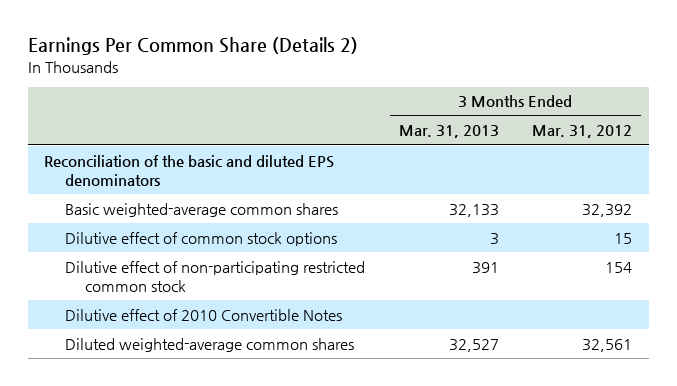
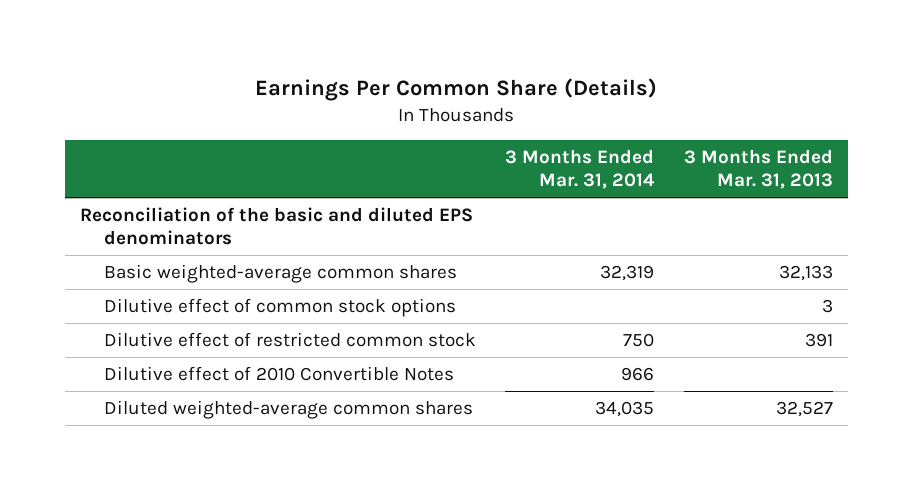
[27,37,358,56] Earnings Per Common Share (Details 2) -> [255,77,658,101] Earnings Per Common Share (Details)
[532,125,633,139] Mar. 31, 2012 -> none
none -> [505,149,656,190] 3 Months Ended Mar. 31, 2014
[64,260,365,292] Dilutive effect of non-participating restricted common stock -> [103,332,476,348] Dilutive effect of restricted common stock

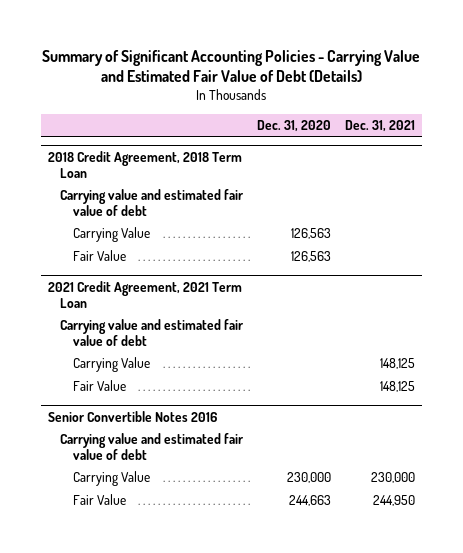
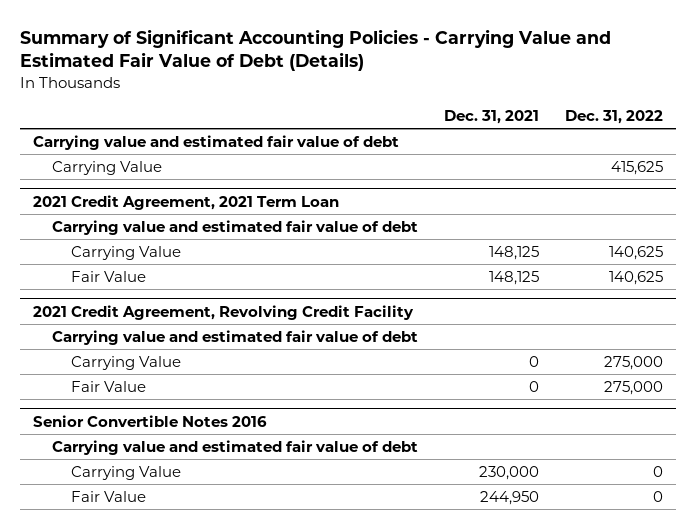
[257,120,332,133] Dec. 31, 2020 -> none
none -> [565,110,664,125] Dec. 31, 2022
[47,150,242,178] 2018 Credit Agreement, 2018 Term Loan -> none
[72,250,126,262] Fair Value -> none
none -> [32,304,414,320] 2021 Credit Agreement, Revolving Credit Facility
none -> [51,330,418,346] Carrying value and estimated fair value of debt
none -> [71,356,182,371] Carrying Value
none -> [71,381,147,393] Fair Value

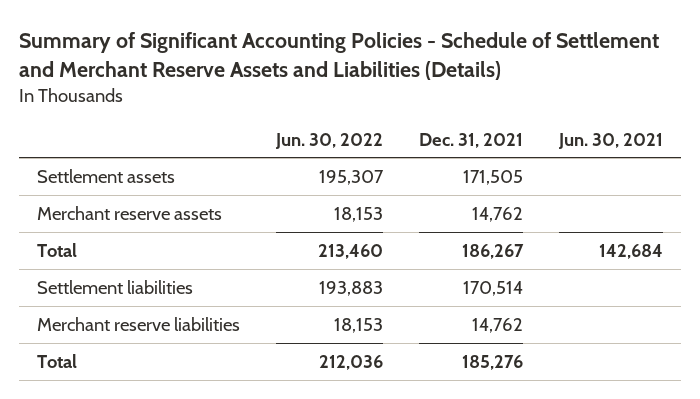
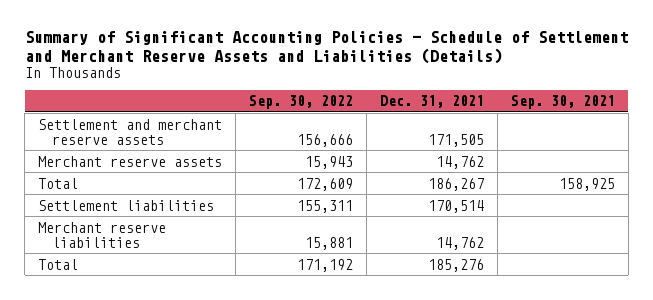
[274,132,383,149] Jun. 30, 2022 -> none
[557,132,663,149] Jun. 30, 2021 -> none
none -> [249,95,354,110] Sep. 30, 2022
none -> [510,95,615,110] Sep. 30, 2021
[36,168,175,183] Settlement assets -> [38,118,223,145] Settlement and merchant reserve assets

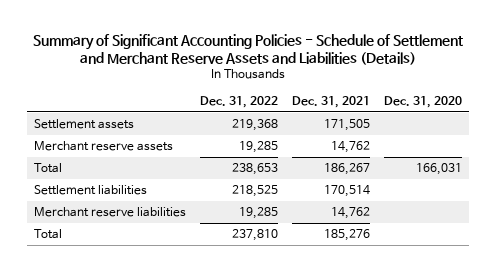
[249,95,354,110] Sep. 30, 2022 -> none
[510,95,615,110] Sep. 30, 2021 -> none
none -> [199,95,278,108] Dec. 31, 2022
none -> [384,95,463,108] Dec. 31, 2020
[38,118,223,145] Settlement and merchant reserve assets -> [33,119,134,130] Settlement assets

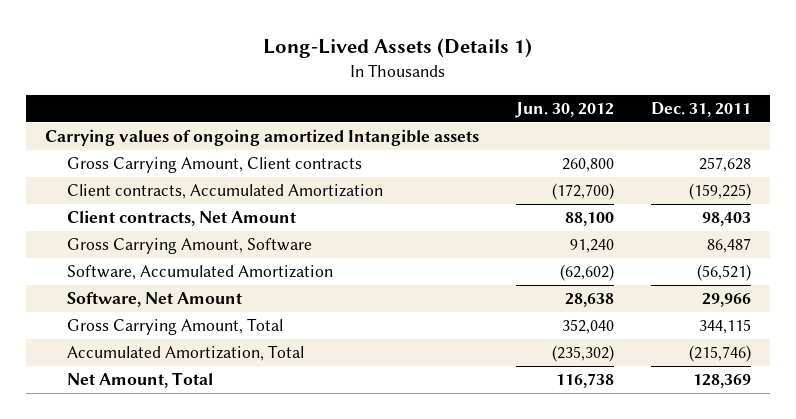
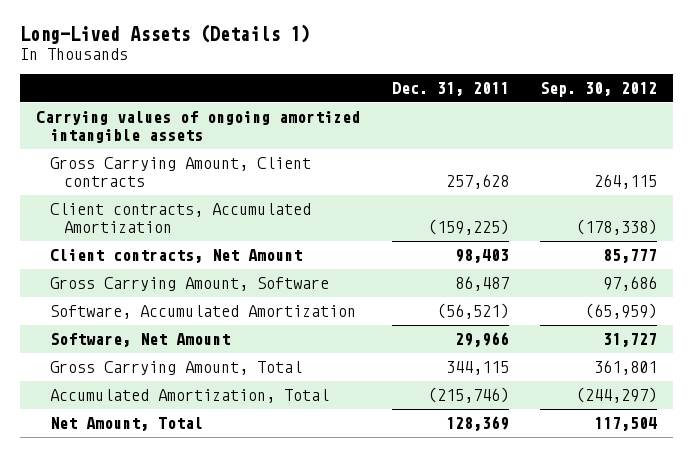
[514,102,614,119] Jun. 30, 2012 -> none
none -> [540,81,658,97] Sep. 30, 2012
[44,129,479,147] Carrying values of ongoing amortized Intangible assets -> [36,111,361,143] Carrying values of ongoing amortized intangible assets

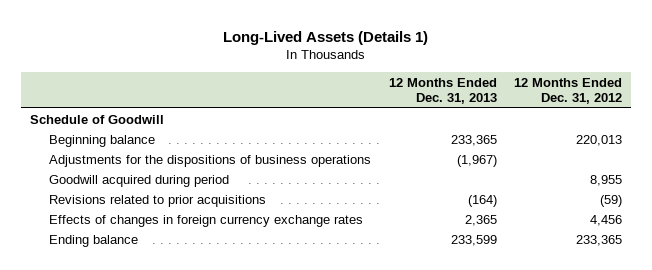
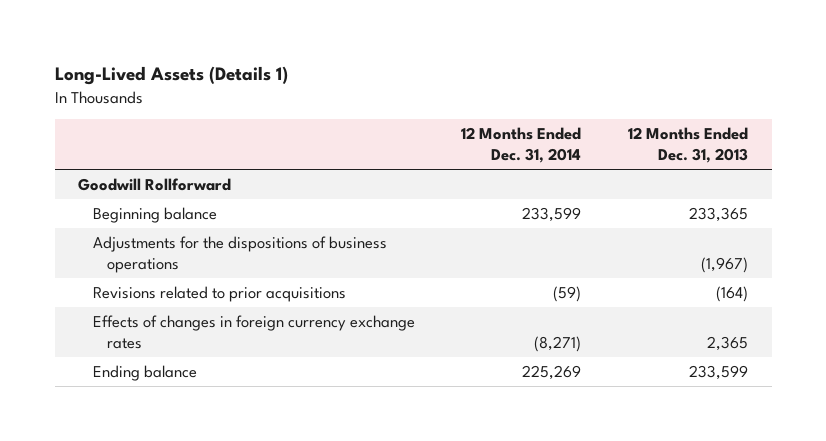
[514,78,623,105] 12 Months Ended Dec. 31, 2012 -> none
none -> [461,127,582,163] 12 Months Ended Dec. 31, 2014
[30,114,165,124] Schedule of Goodwill -> [78,178,232,192] Goodwill Rollforward
[49,174,230,187] Goodwill acquired during period -> none

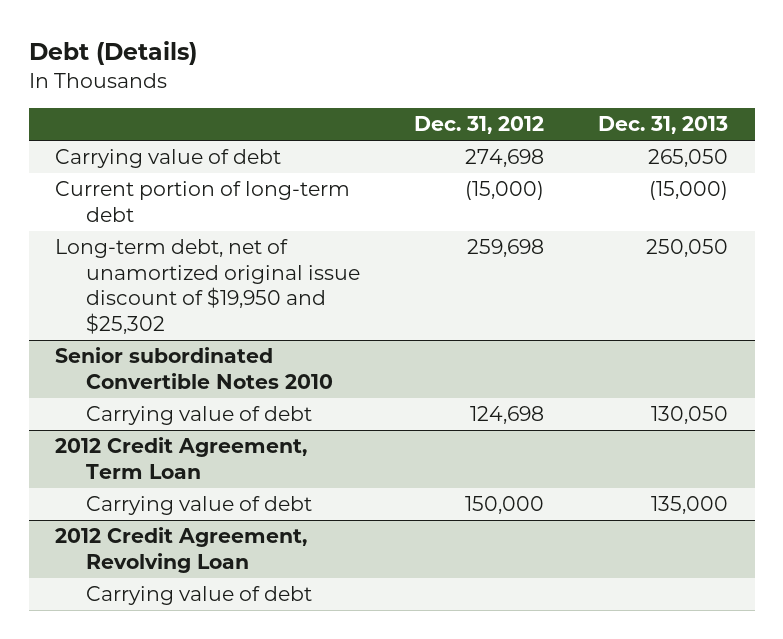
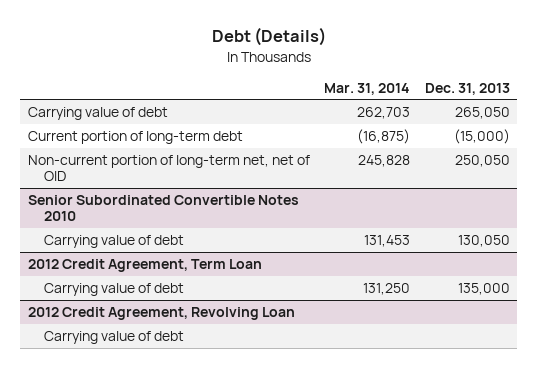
[414,116,545,135] Dec. 31, 2012 -> none
none -> [324,82,411,95] Mar. 31, 2014
[55,239,361,334] Long-term debt, net of unamortized original issue discount of $19,950 and $25,302 -> [27,155,310,182] Non-current portion of long-term net, net of OID
[55,347,334,389] Senior subordinated Convertible Notes 2010 -> [27,195,299,222] Senior Subordinated Convertible Notes 2010

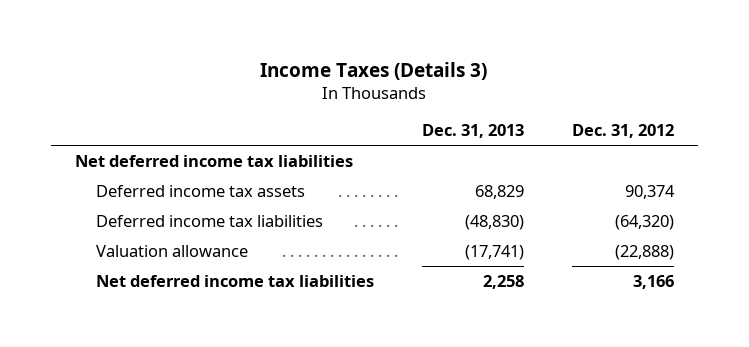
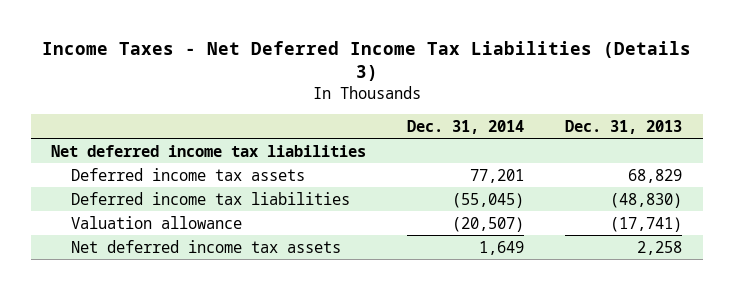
[260,61,488,80] Income Taxes (Details 3) -> [41,40,691,82] Income Taxes - Net Deferred Income Tax Liabilities (Details 3)
[571,124,674,139] Dec. 31, 2012 -> none
none -> [407,119,525,134] Dec. 31, 2014
[95,274,374,287] Net deferred income tax liabilities -> [71,239,342,253] Net deferred income tax assets

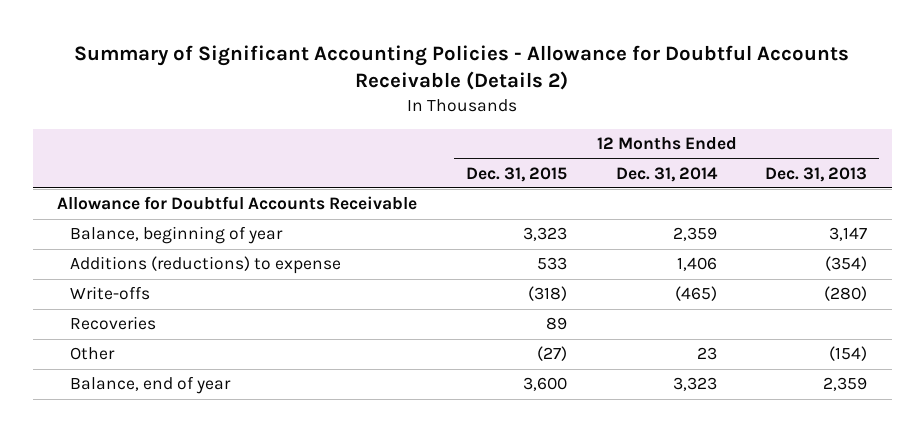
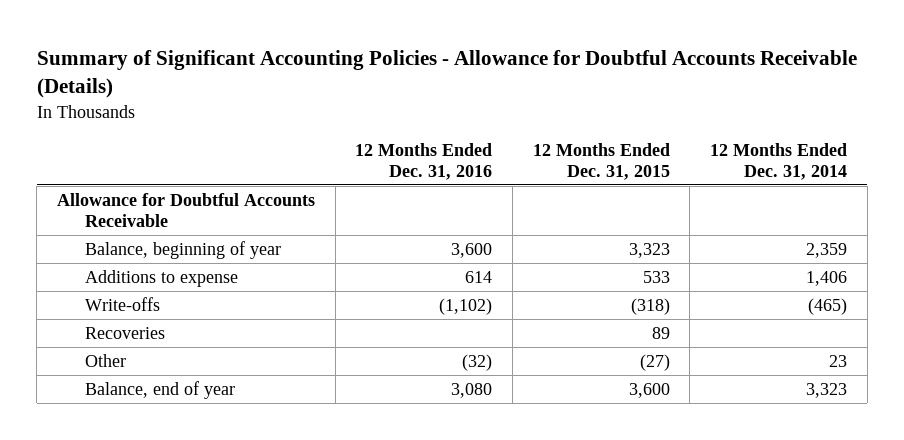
[74,45,850,91] Summary of Significant Accounting Policies - Allowance for Doubtful Accounts Receivable (Details 2) -> [36,50,857,99] Summary of Significant Accounting Policies - Allowance for Doubtful Accounts Receivable (Details)
[765,166,868,182] Dec. 31, 2013 -> none
none -> [355,142,493,181] 12 Months Ended Dec. 31, 2016
[69,256,341,275] Additions (reductions) to expense -> [84,269,238,287] Additions to expense

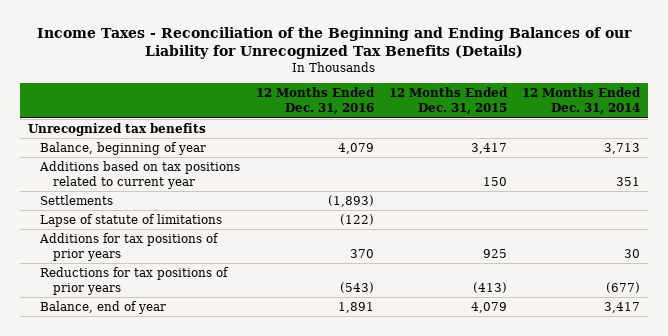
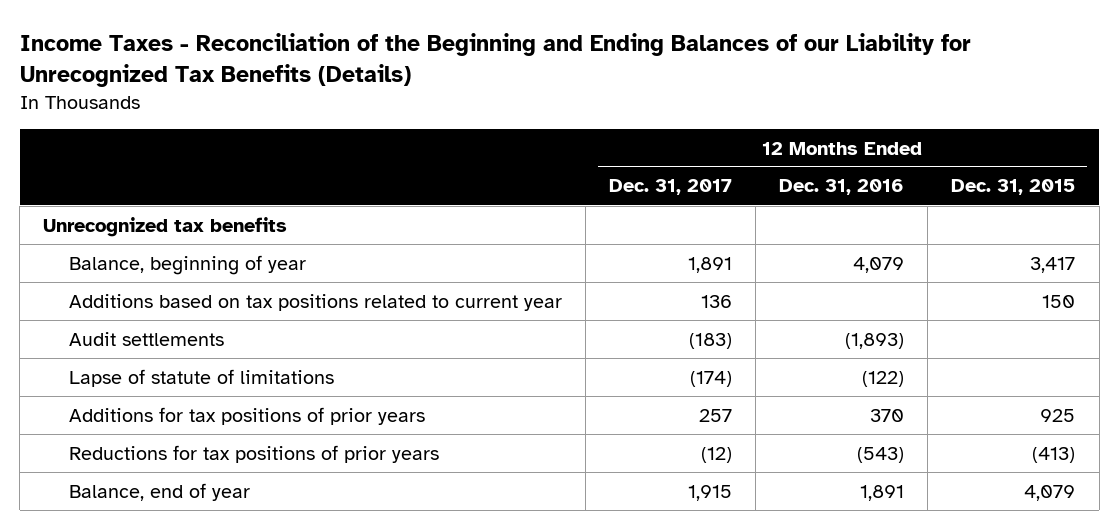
[522,87,642,115] 12 Months Ended Dec. 31, 2014 -> none
none -> [609,179,733,196] Dec. 31, 2017
[40,194,114,205] Settlements -> [69,331,225,346] Audit settlements

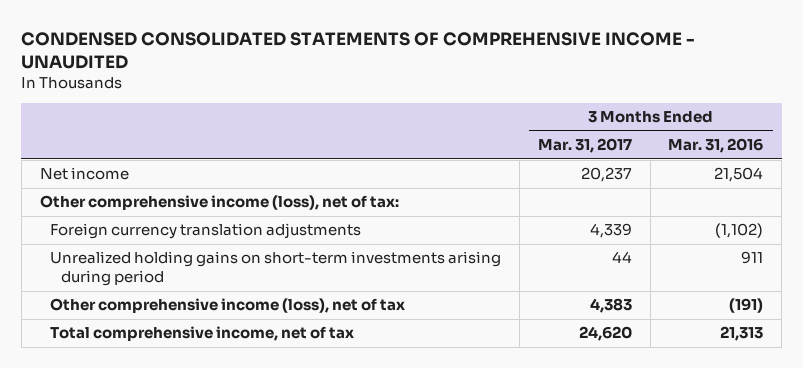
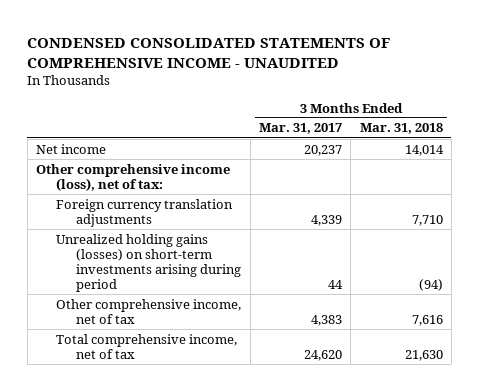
[668,138,764,154] Mar. 31, 2016 -> none
none -> [359,123,443,135] Mar. 31, 2018
[50,251,502,287] Unrealized holding gains on short-term investments arising during period -> [56,233,242,293] Unrealized holding gains (losses) on short-term investments arising during period
[50,298,406,314] Other comprehensive income (loss), net of tax -> [56,298,242,324] Other comprehensive income, net of tax

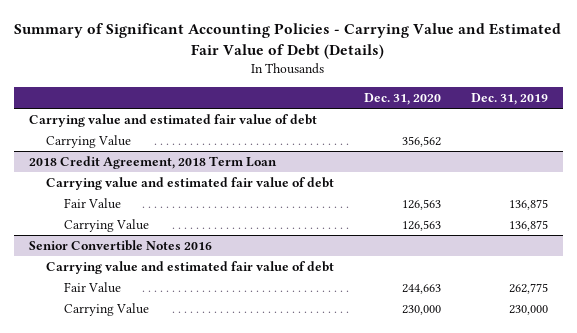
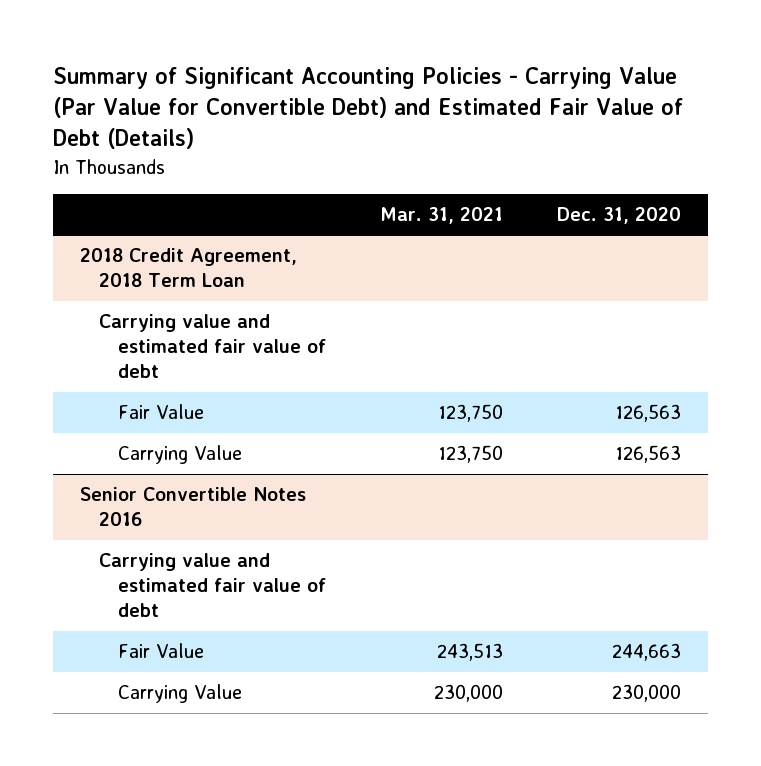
[14,23,562,60] Summary of Significant Accounting Policies - Carrying Value and Estimated Fair Value of Debt (Details) -> [53,67,684,150] Summary of Significant Accounting Policies - Carrying Value (Par Value for Convertible Debt) and Estimated Fair Value of Debt (Details)
[470,92,548,105] Dec. 31, 2019 -> none
none -> [379,206,503,224] Mar. 31, 2021
[28,114,317,128] Carrying value and estimated fair value of debt -> none
[46,135,132,149] Carrying Value -> none

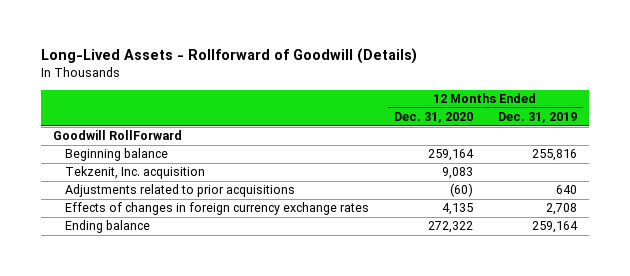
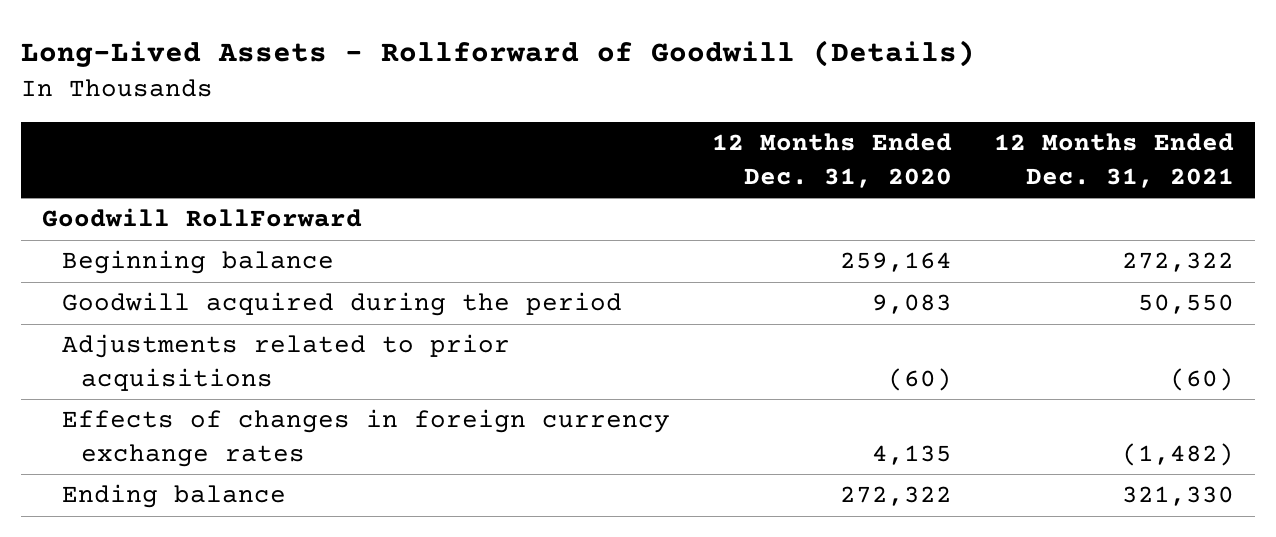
[497,112,577,124] Dec. 31, 2019 -> none
none -> [994,133,1235,188] 12 Months Ended Dec. 31, 2021
[64,166,205,180] Tekzenit, Inc. acquisition -> [61,292,622,317] Goodwill acquired during the period

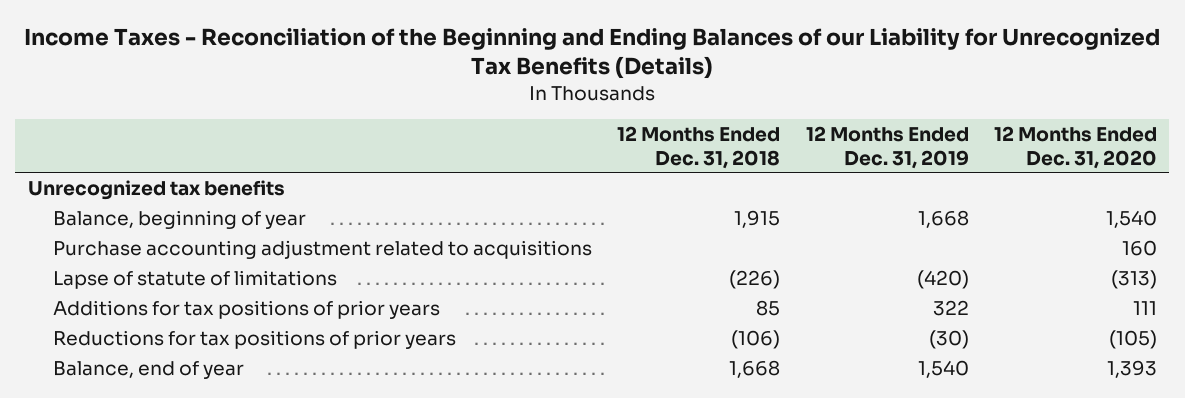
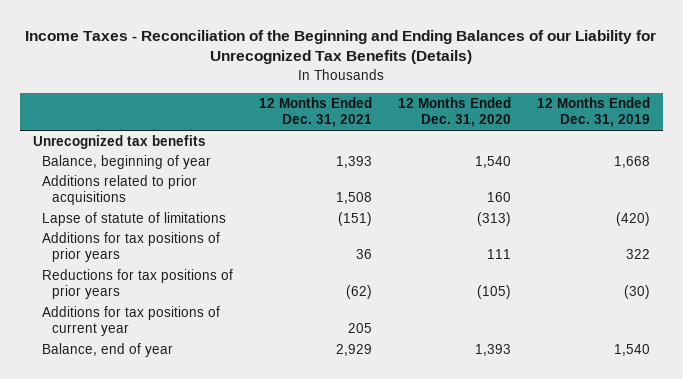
[617,125,781,169] 12 Months Ended Dec. 31, 2018 -> none
none -> [259,97,373,128] 12 Months Ended Dec. 31, 2021
[53,239,593,259] Purchase accounting adjustment related to acquisitions -> [42,174,198,206] Additions related to prior acquisitions
none -> [42,305,221,337] Additions for tax positions of current year

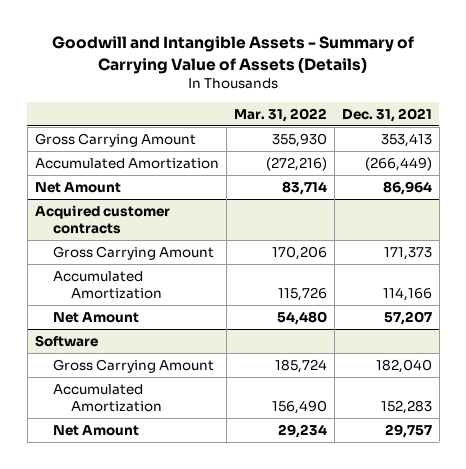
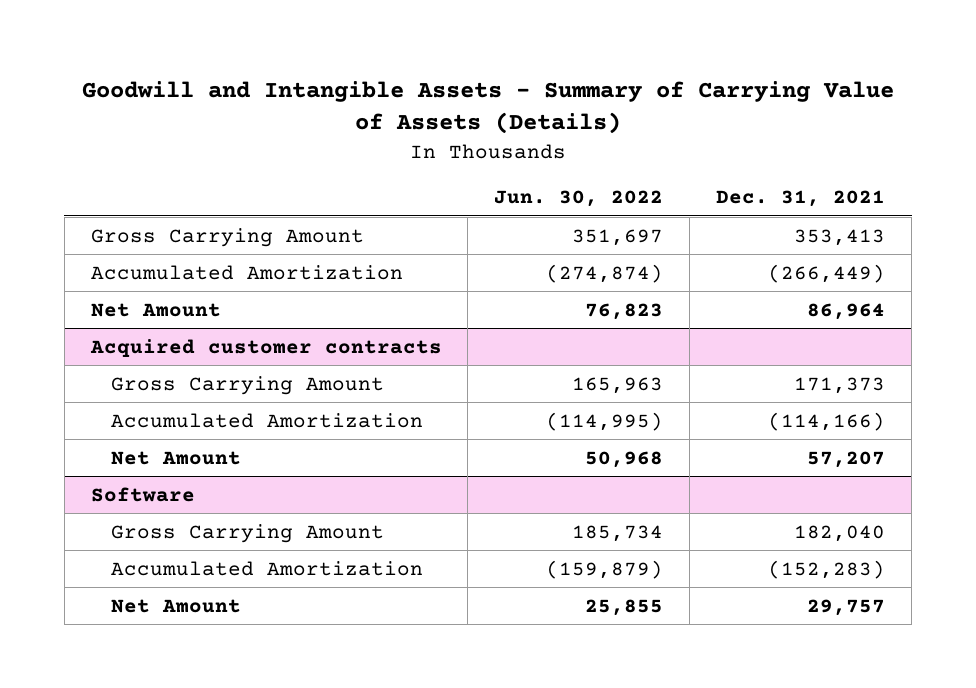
[233,107,327,122] Mar. 31, 2022 -> none
none -> [494,190,664,208] Jun. 30, 2022
[382,287,432,302] 114,166 -> [768,411,886,431] (114,166)
[380,400,432,415] 152,283 -> [768,559,886,579] (152,283)

